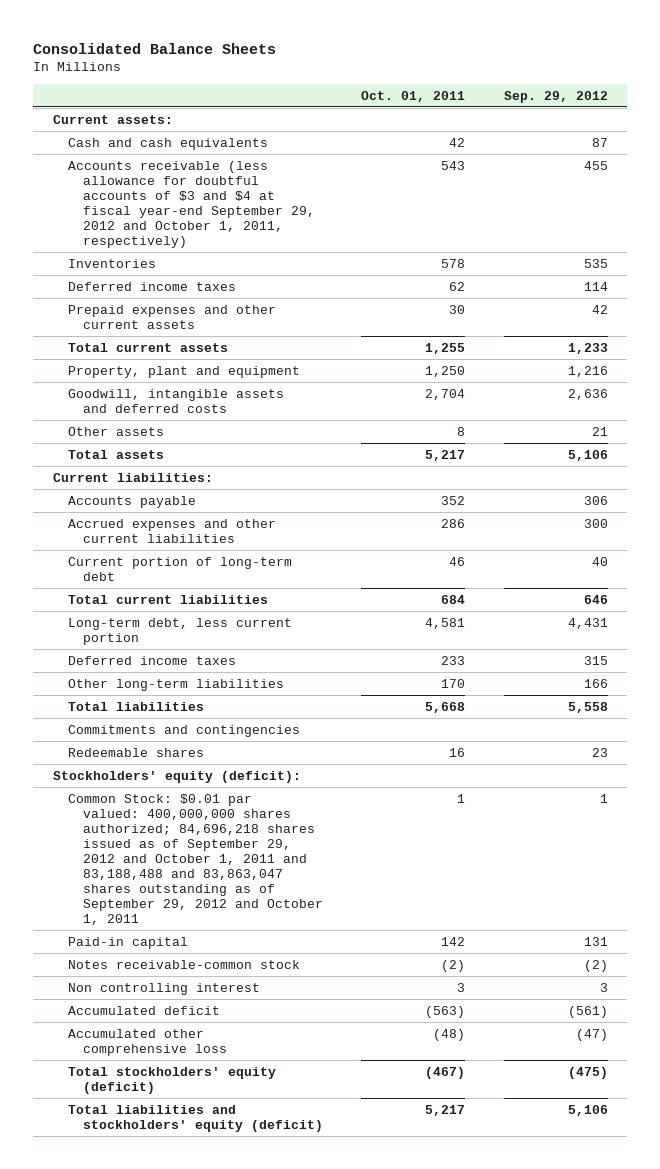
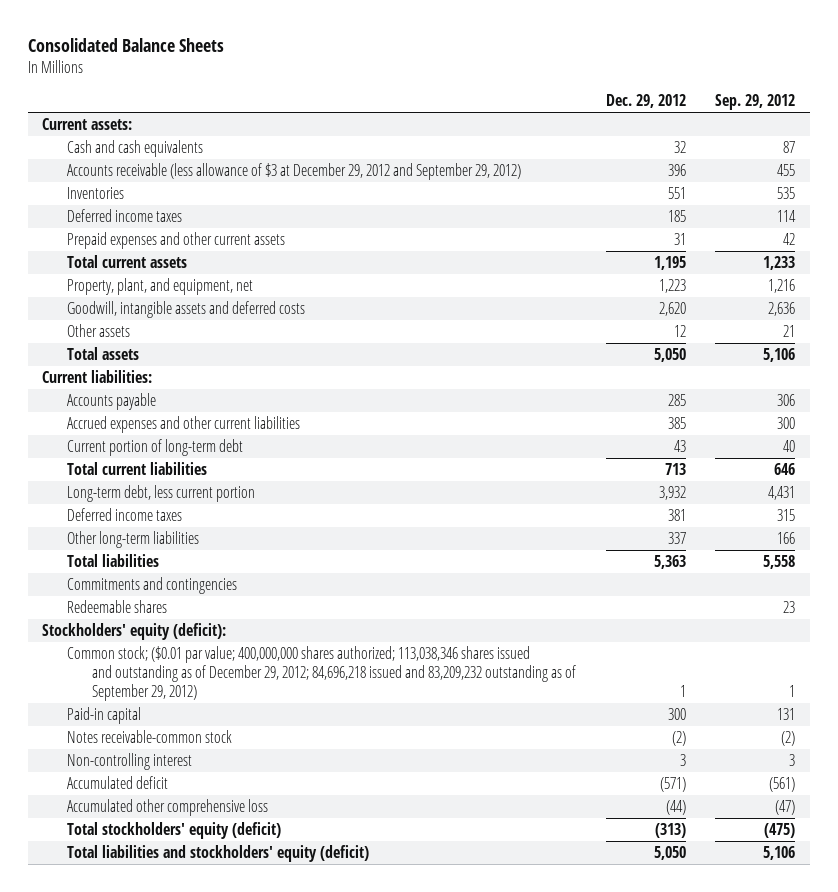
[361,90,466,102] Oct. 01, 2011 -> none
none -> [605,94,686,109] Dec. 29, 2012
[67,160,315,248] Accounts receivable (less allowance for doubtful accounts of $3 and $4 at fiscal year-end September 29, 2012 and October 1, 2011, respectively) -> [67,163,522,181] Accounts receivable (less allowance of $3 at December 29, 2012 and September 29, 2012)
[67,365,300,378] Property, plant and equipment -> [67,278,254,296] Property, plant, and equipment, net
[67,793,323,926] Common Stock: $0.01 par valued: 400,000,000 shares authorized; 84,696,218 shares issued as of September 29, 2012 and October 1, 2011 and 83,188,488 and 83,863,047 shares outstanding as of September 29, 2012 and October 1, 2011 -> [67,646,577,701] Common stock; ($0.01 par value; 400,000,000 shares authorized; 113,038,346 shares issued and outstanding as of December 29, 2012; 84,696,218 issued and 83,209,232 outstanding as of September 29, 2012)
[67,982,260,995] Non controlling interest -> [67,753,193,771] Non-controlling interest

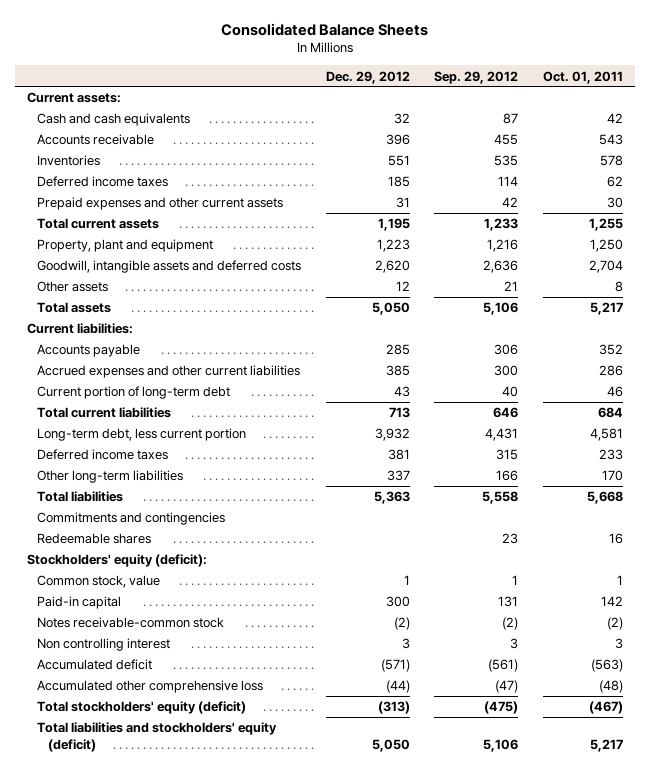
none -> [542,70,623,84] Oct. 01, 2011
[67,163,522,181] Accounts receivable (less allowance of $3 at December 29, 2012 and September 29, 2012) -> [37,134,155,146] Accounts receivable
[67,278,254,296] Property, plant, and equipment, net -> [37,239,214,253] Property, plant and equipment
[67,646,577,701] Common stock; ($0.01 par value; 400,000,000 shares authorized; 113,038,346 shares issued and outstanding as of December 29, 2012; 84,696,218 issued and 83,209,232 outstanding as of September 29, 2012) -> [37,575,161,589] Common stock, value
[67,753,193,771] Non-controlling interest -> [37,638,171,652] Non controlling interest

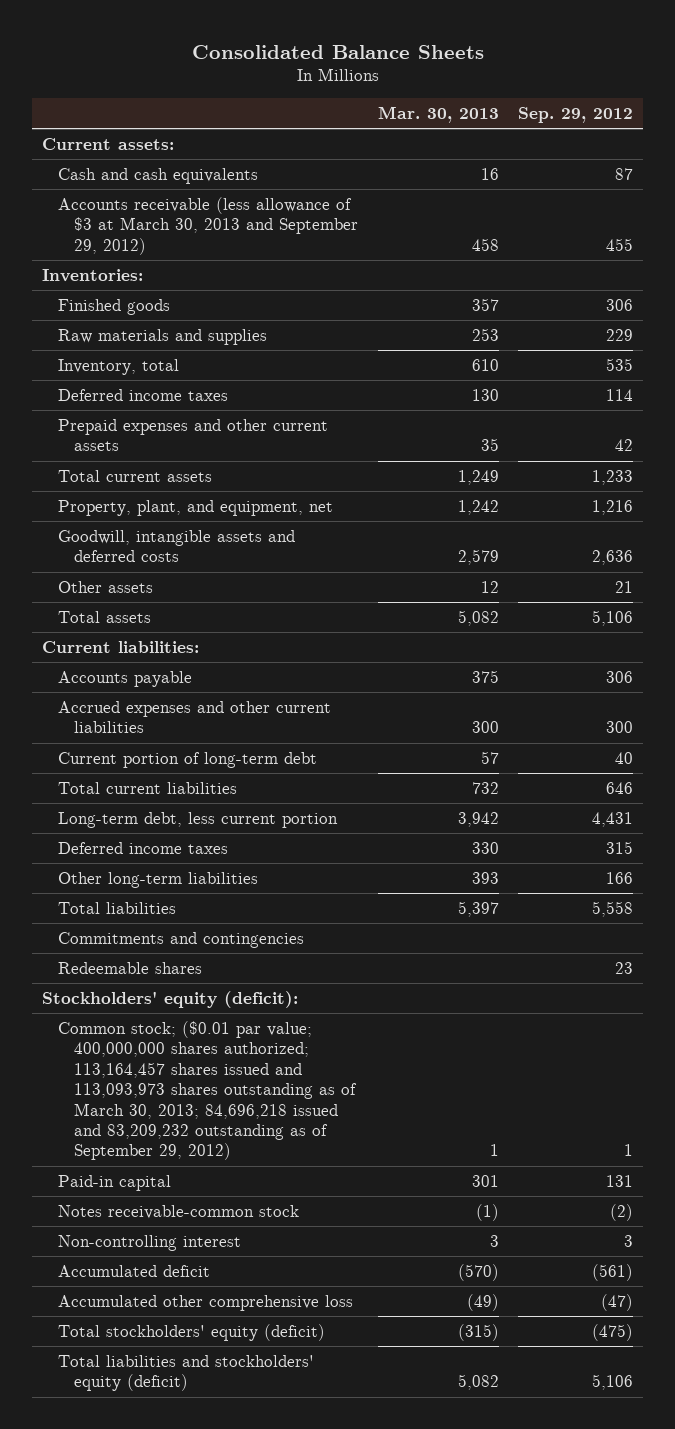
[325,70,410,84] Dec. 29, 2012 -> none
[542,70,623,84] Oct. 01, 2011 -> none
none -> [377,106,499,124] Mar. 30, 2013
[37,134,155,146] Accounts receivable -> [58,196,359,255] Accounts receivable (less allowance of $3 at March 30, 2013 and September 29, 2012)
none -> [42,268,144,282] Inventories:
none -> [58,298,171,315] Finished goods
none -> [58,328,268,345] Raw materials and supplies
[37,155,101,167] Inventories -> [58,358,180,375] Inventory, total
[37,239,214,253] Property, plant and equipment -> [58,499,334,516] Property, plant, and equipment, net
[37,575,161,589] Common stock, value -> [58,1020,358,1161] Common stock; ($0.01 par value; 400,000,000 shares authorized; 113,164,457 shares issued and 113,093,973 shares outstanding as of March 30, 2013; 84,696,218 issued and 83,209,232 outstanding as of September 29, 2012)
[37,638,171,652] Non controlling interest -> [58,1234,242,1251] Non-controlling interest

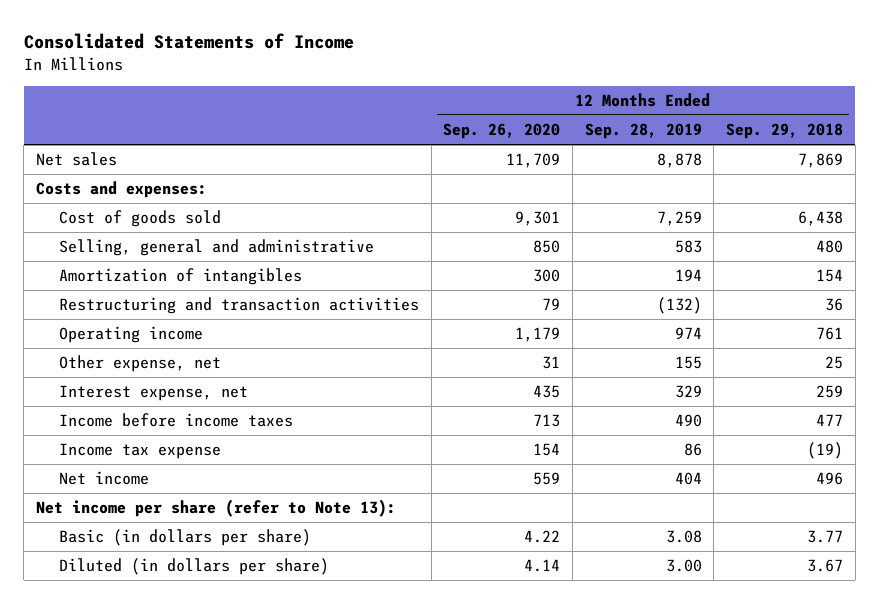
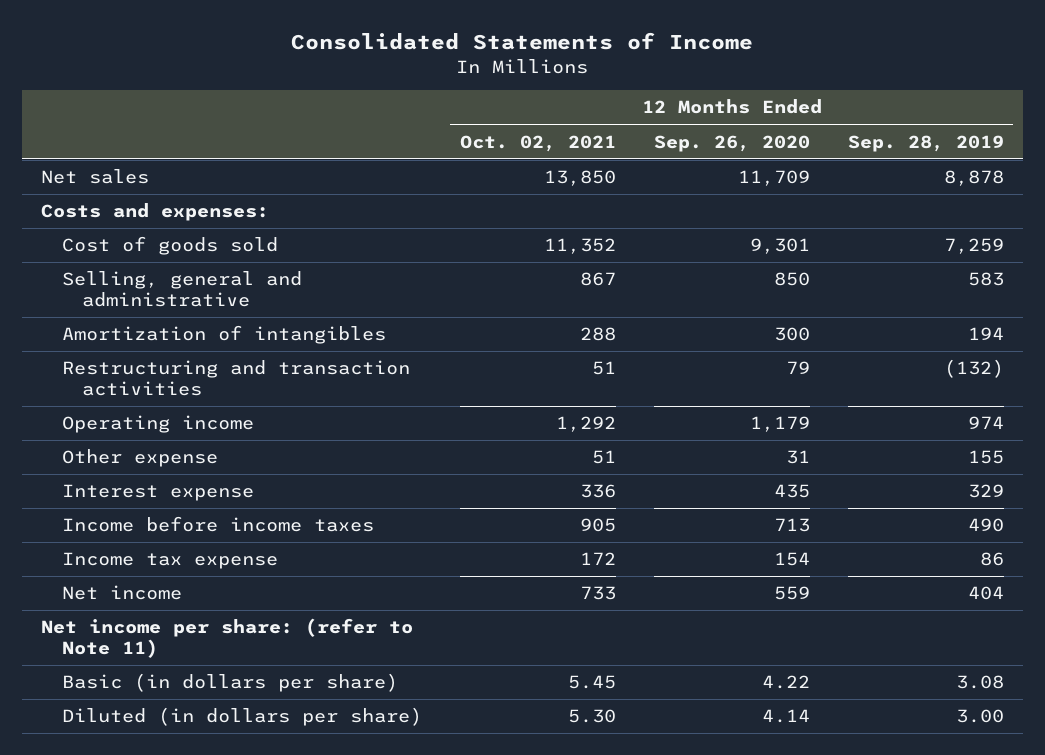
[726,123,844,140] Sep. 29, 2018 -> none
none -> [459,134,616,152] Oct. 02, 2021
[58,355,221,373] Other expense, net -> [61,449,218,468] Other expense
[58,385,248,402] Interest expense, net -> [61,484,254,502] Interest expense
[35,499,396,518] Net income per share (refer to Note 13): -> [41,618,414,658] Net income per share: (refer to Note 11)

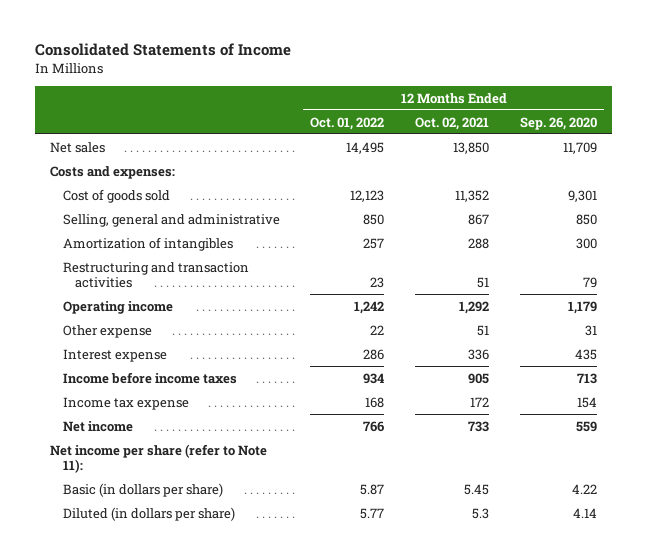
[847,134,1004,152] Sep. 28, 2019 -> none
none -> [310,116,385,130] Oct. 01, 2022
[41,618,414,658] Net income per share: (refer to Note 11) -> [50,443,268,474] Net income per share (refer to Note 11):
[567,709,616,724] 5.30 -> [472,507,490,519] 5.3

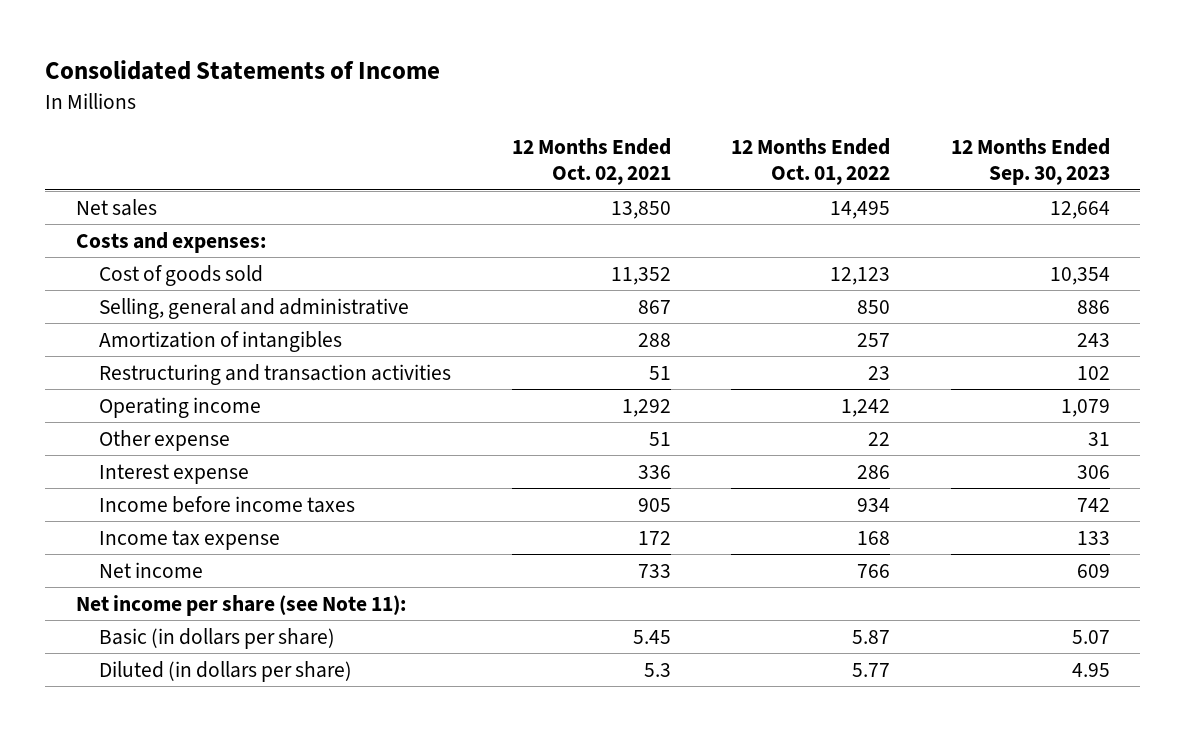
[519,116,597,130] Sep. 26, 2020 -> none
none -> [950,138,1110,186] 12 Months Ended Sep. 30, 2023
[50,443,268,474] Net income per share (refer to Note 11): -> [75,594,406,616] Net income per share (see Note 11):

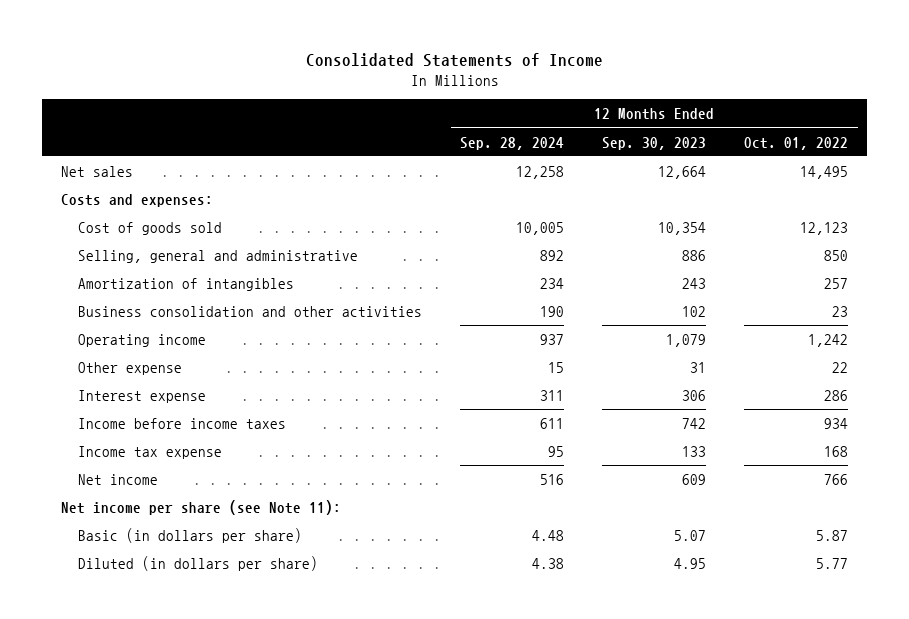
[511,138,671,186] 12 Months Ended Oct. 02, 2021 -> none
none -> [460,136,565,150] Sep. 28, 2024
[99,363,452,385] Restructuring and transaction activities -> [78,305,423,317] Business consolidation and other activities

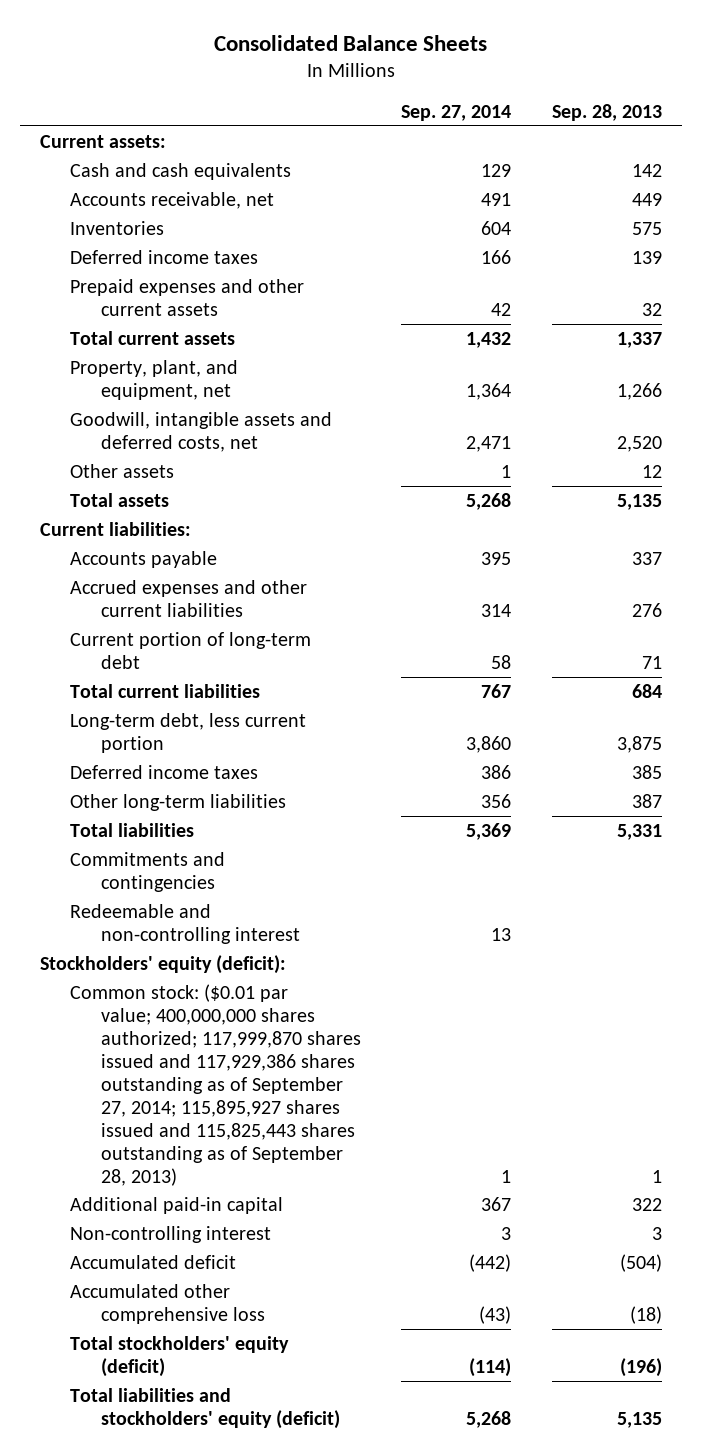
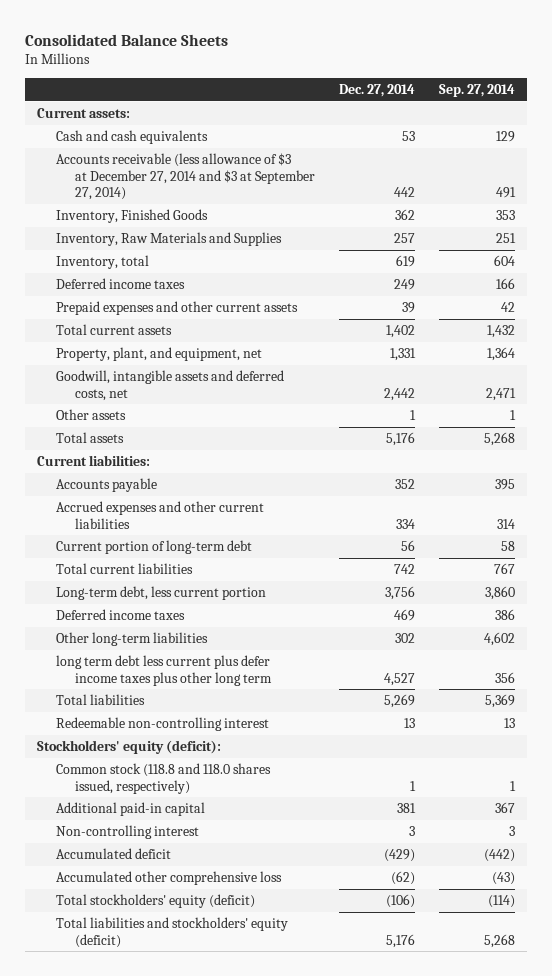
[551,104,662,122] Sep. 28, 2013 -> none
none -> [338,83,415,97] Dec. 27, 2014
[70,191,275,209] Accounts receivable, net -> [55,153,315,201] Accounts receivable (less allowance of $3 at December 27, 2014 and $3 at September 27, 2014)
none -> [55,209,208,224] Inventory, Finished Goods
none -> [55,232,282,247] Inventory, Raw Materials and Supplies
[70,220,165,235] Inventories -> [55,255,149,270] Inventory, total
[481,793,512,808] 356 -> [483,632,515,647] 4,602
none -> [55,655,272,686] long term debt less current plus defer income taxes plus other long term
[70,851,226,892] Commitments and contingencies -> none
[70,903,300,944] Redeemable and non-controlling interest -> [55,717,269,732] Redeemable non-controlling interest
[70,983,361,1186] Common stock: ($0.01 par value; 400,000,000 shares authorized; 117,999,870 shares issued and 117,929,386 shares outstanding as of September 27, 2014; 115,895,927 shares issued and 115,825,443 shares outstanding as of September 28, 2013) -> [55,763,271,794] Common stock (118.8 and 118.0 shares issued, respectively)

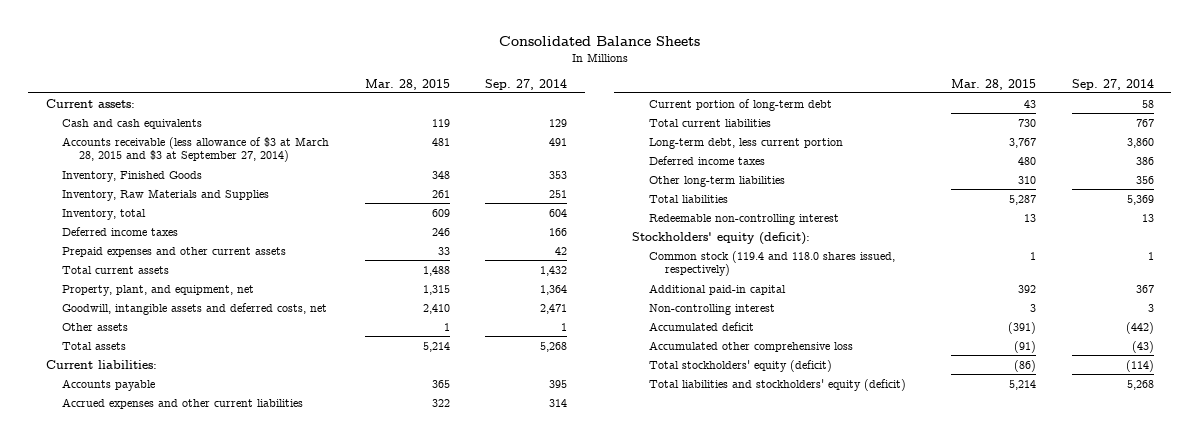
[338,83,415,97] Dec. 27, 2014 -> none
none -> [364,78,450,90] Mar. 28, 2015
[55,153,315,201] Accounts receivable (less allowance of $3 at December 27, 2014 and $3 at September 27, 2014) -> [62,136,330,163] Accounts receivable (less allowance of $3 at March 28, 2015 and $3 at September 27, 2014)
[55,655,272,686] long term debt less current plus defer income taxes plus other long term -> none
[483,632,515,647] 4,602 -> [1135,175,1154,184] 356
[55,763,271,794] Common stock (118.8 and 118.0 shares issued, respectively) -> [648,250,895,277] Common stock (119.4 and 118.0 shares issued, respectively)

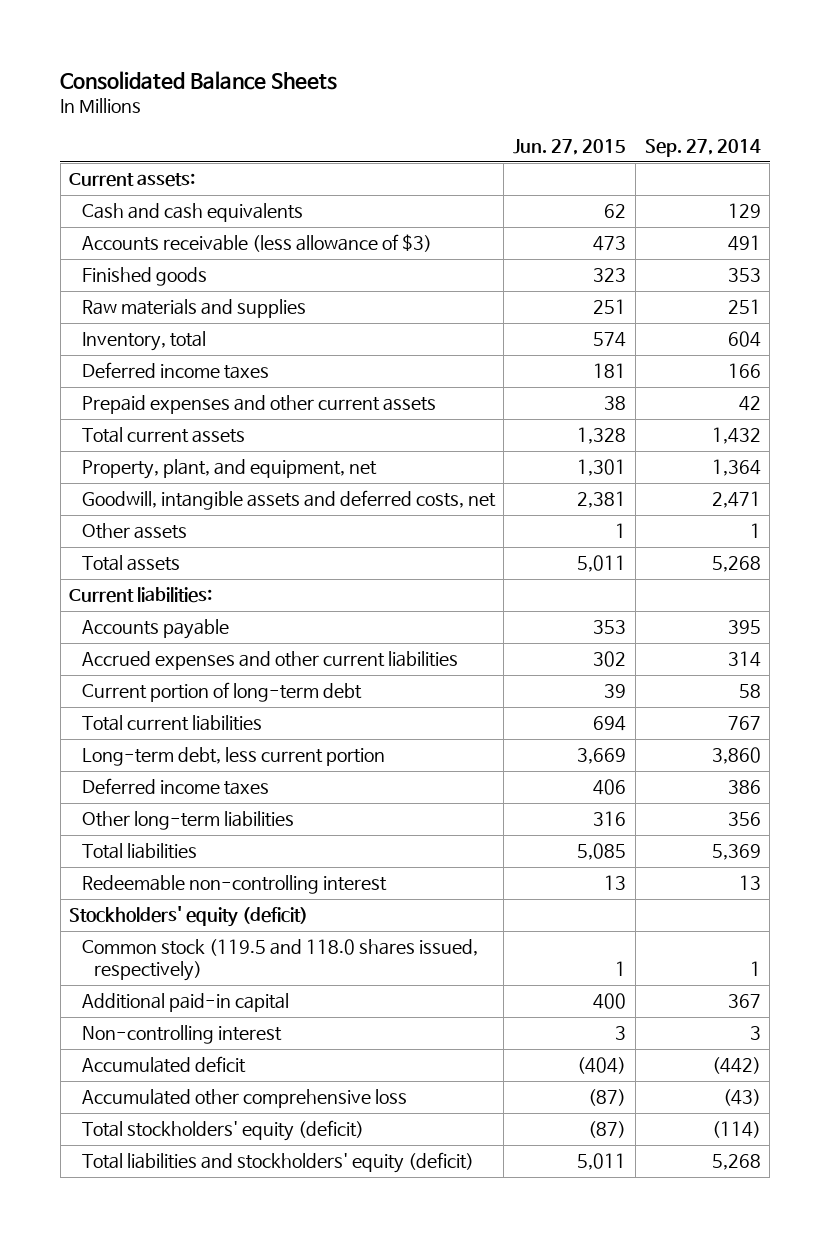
[364,78,450,90] Mar. 28, 2015 -> none
none -> [513,139,627,156] Jun. 27, 2015
[62,136,330,163] Accounts receivable (less allowance of $3 at March 28, 2015 and $3 at September 27, 2014) -> [81,234,432,253] Accounts receivable (less allowance of $3)
[62,170,203,182] Inventory, Finished Goods -> [81,267,207,287] Finished goods
[62,188,270,201] Inventory, Raw Materials and Supplies -> [81,299,306,319] Raw materials and supplies
[632,231,811,245] Stockholders' equity (deficit): -> [69,906,309,928] Stockholders' equity (deficit)
[648,250,895,277] Common stock (119.4 and 118.0 shares issued, respectively) -> [81,939,478,982] Common stock (119.5 and 118.0 shares issued, respectively)

